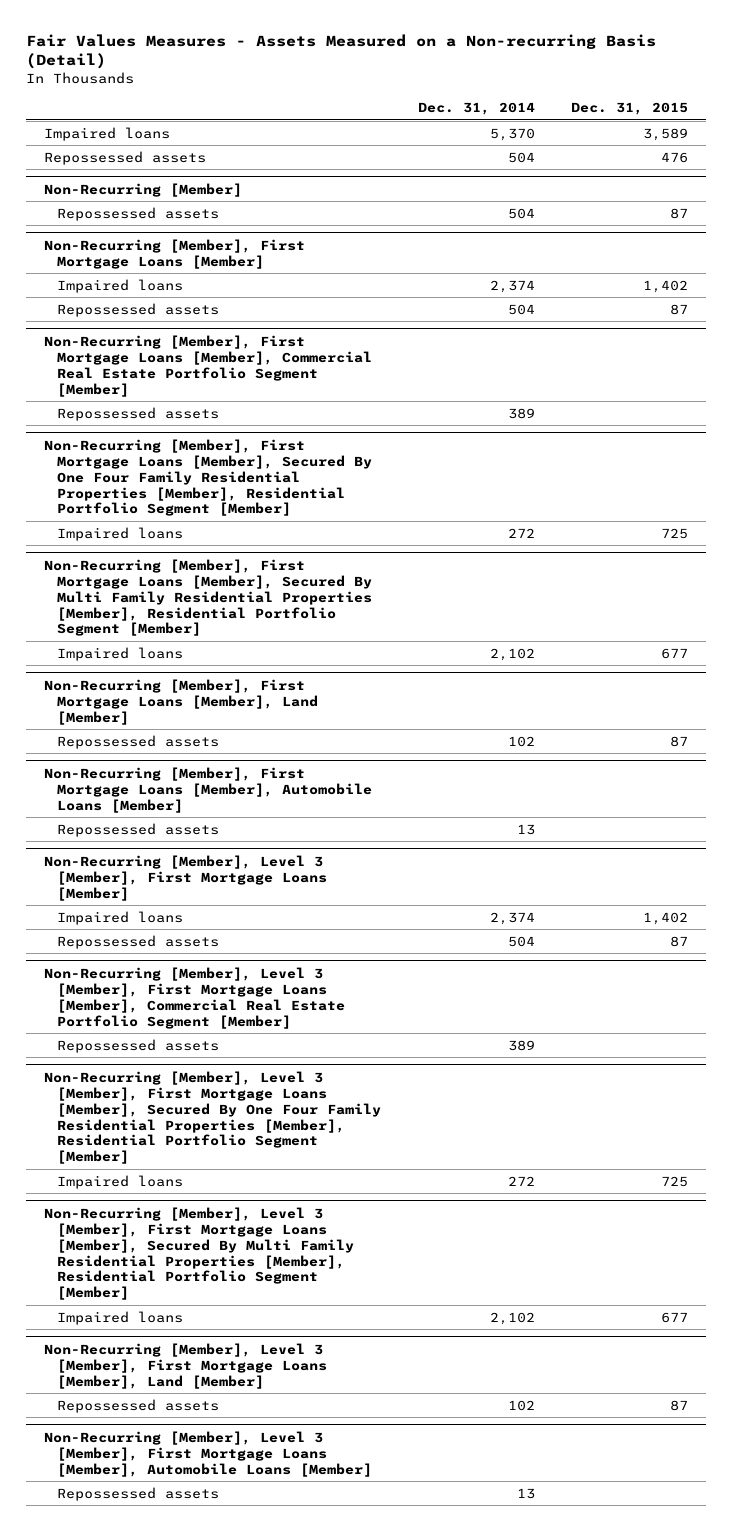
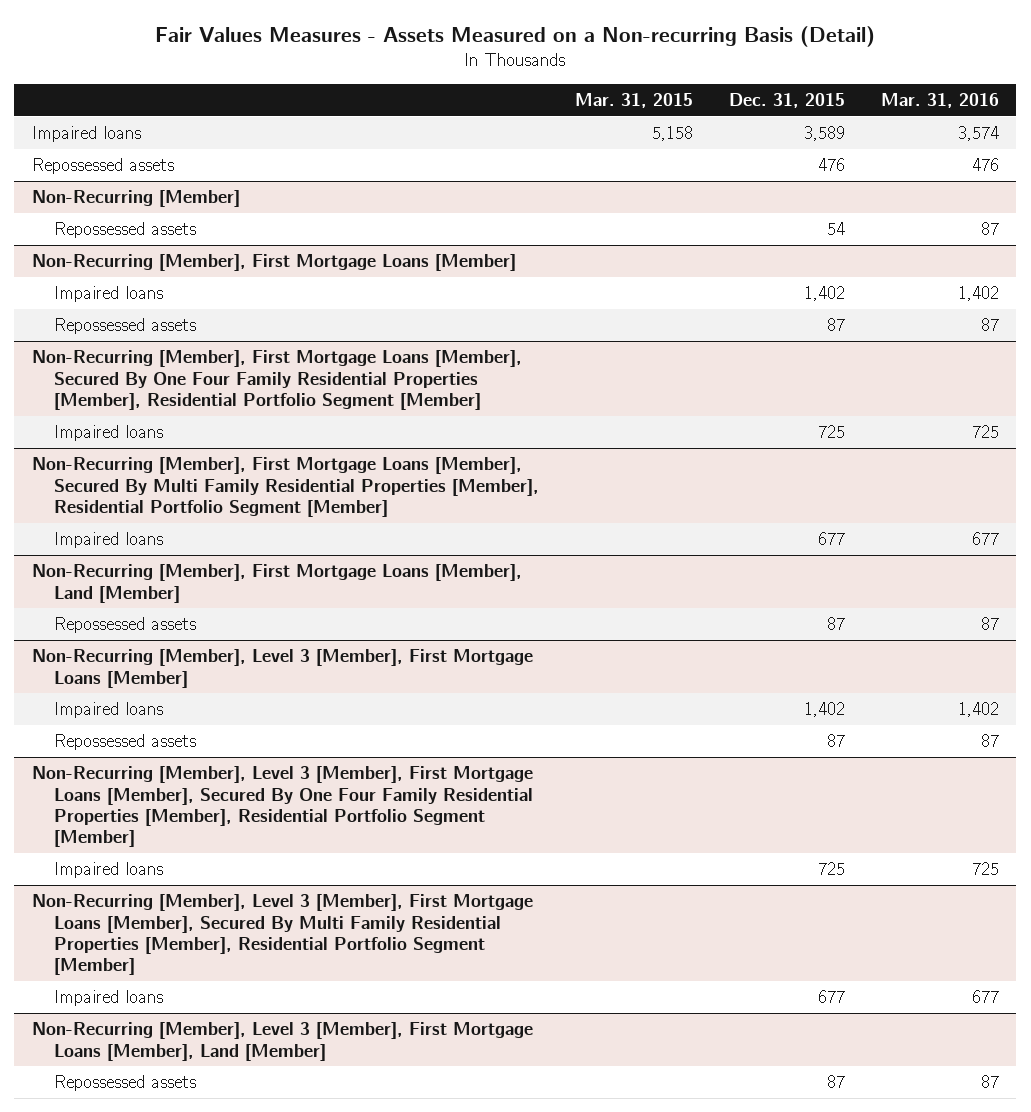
[417,102,535,116] Dec. 31, 2014 -> none
none -> [574,93,693,109] Mar. 31, 2015
none -> [880,93,999,109] Mar. 31, 2016
[669,207,688,219] 87 -> [826,222,845,236] 54
[43,334,373,397] Non-Recurring [Member], First Mortgage Loans [Member], Commercial Real Estate Portfolio Segment [Member] -> none
[57,406,220,421] Repossessed assets -> none
[43,766,373,813] Non-Recurring [Member], First Mortgage Loans [Member], Automobile Loans [Member] -> none
[57,822,220,837] Repossessed assets -> none
[43,966,346,1029] Non-Recurring [Member], Level 3 [Member], First Mortgage Loans [Member], Commercial Real Estate Portfolio Segment [Member] -> none
[57,1038,220,1053] Repossessed assets -> none
[43,1430,373,1477] Non-Recurring [Member], Level 3 [Member], First Mortgage Loans [Member], Automobile Loans [Member] -> none
[57,1486,220,1501] Repossessed assets -> none

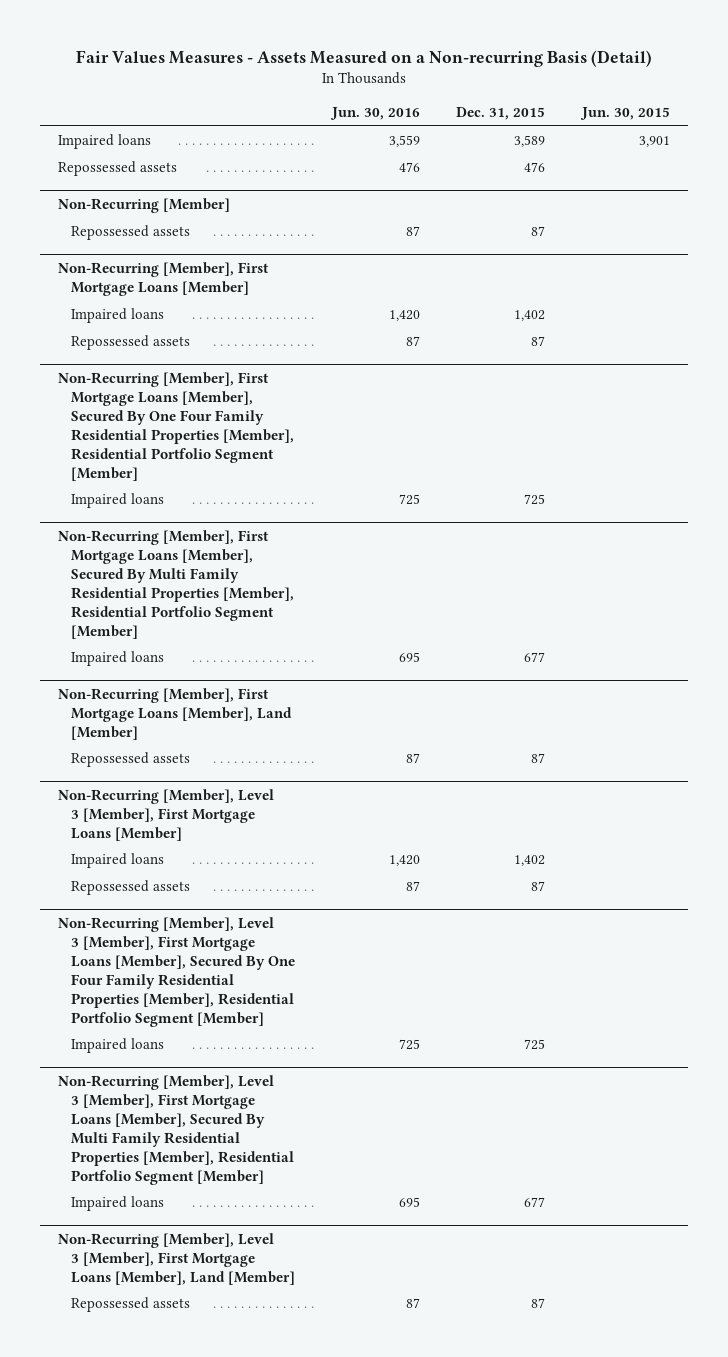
[574,93,693,109] Mar. 31, 2015 -> none
[880,93,999,109] Mar. 31, 2016 -> none
none -> [329,106,420,120] Jun. 30, 2016
none -> [579,106,670,120] Jun. 30, 2015
[826,222,845,236] 54 -> [531,226,546,237] 87

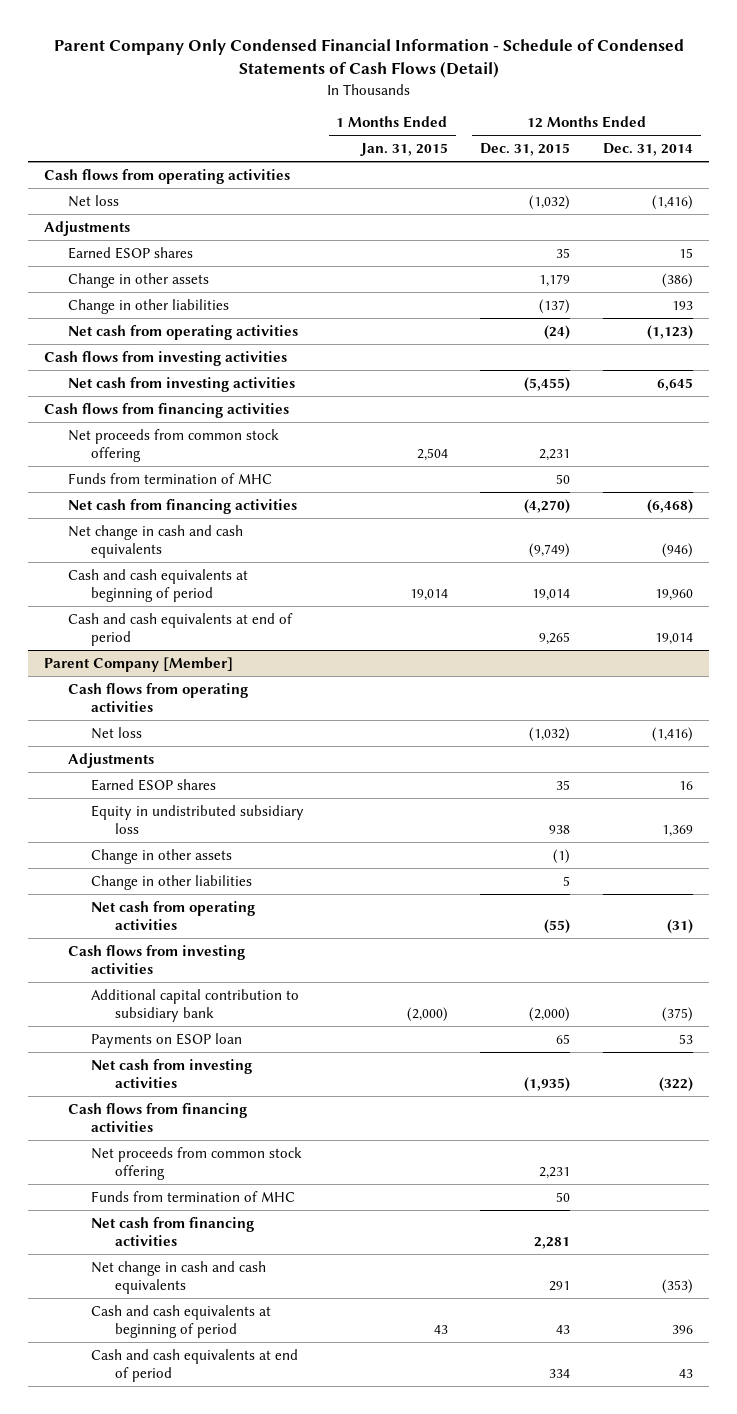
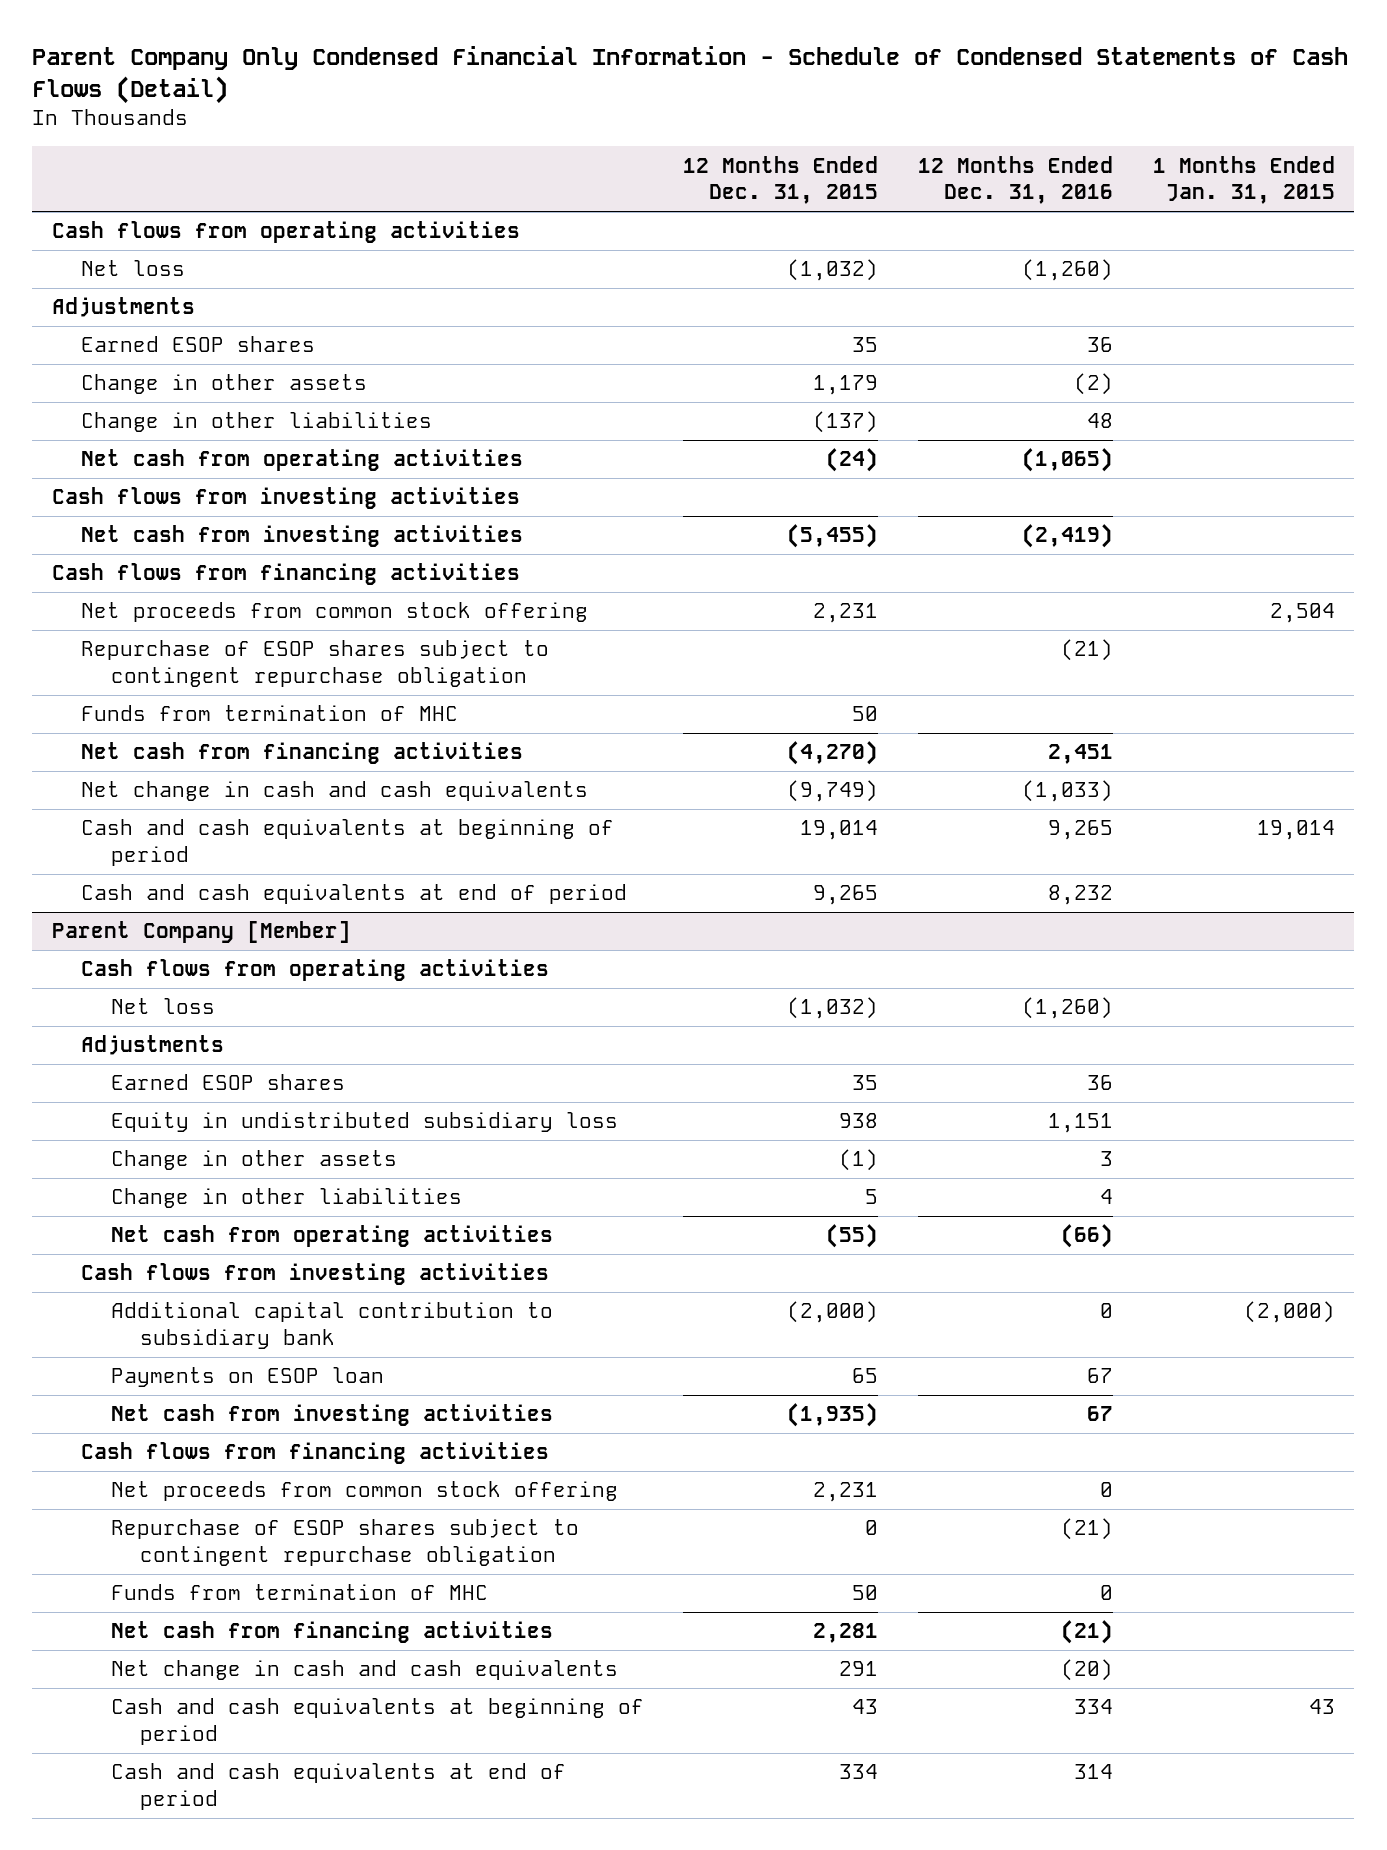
[602,143,693,157] Dec. 31, 2014 -> none
none -> [918,155,1114,205] 12 Months Ended Dec. 31, 2016
none -> [81,640,550,687] Repurchase of ESOP shares subject to contingent repurchase obligation
none -> [110,1519,579,1566] Repurchase of ESOP shares subject to contingent repurchase obligation

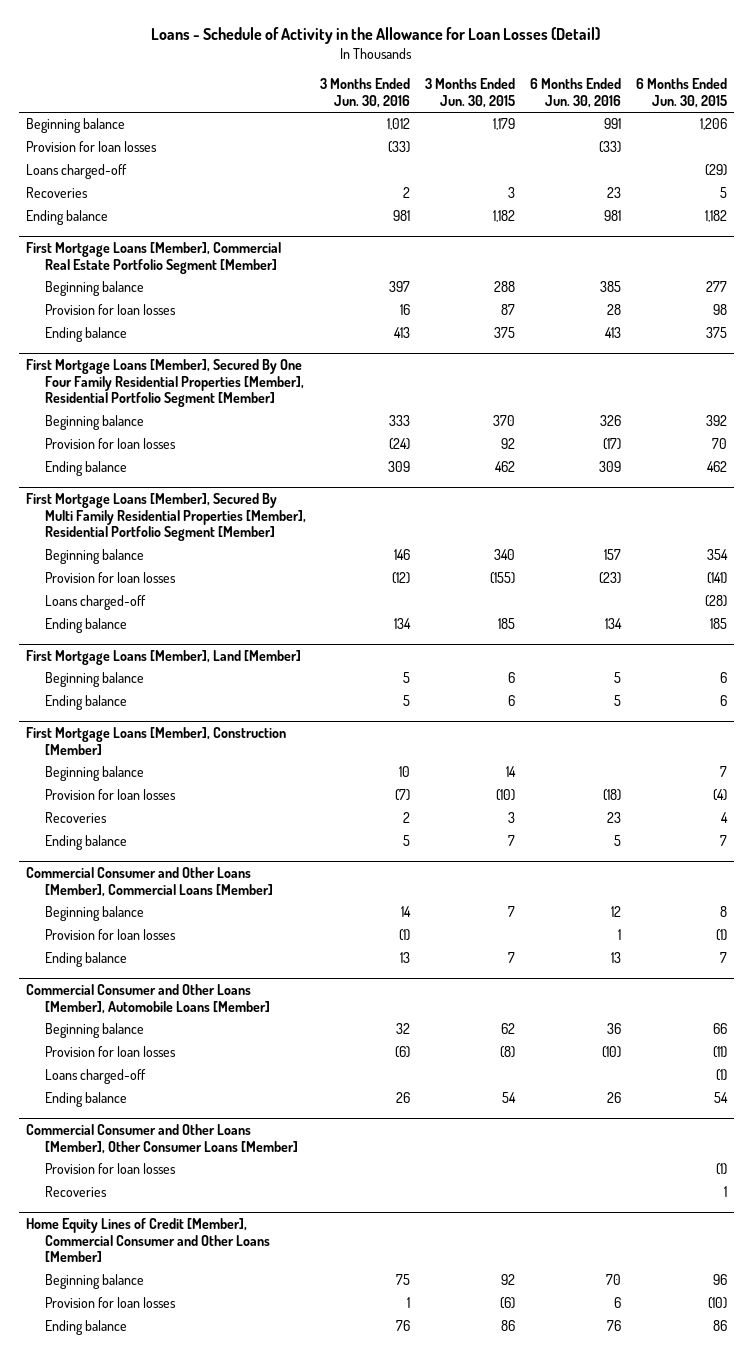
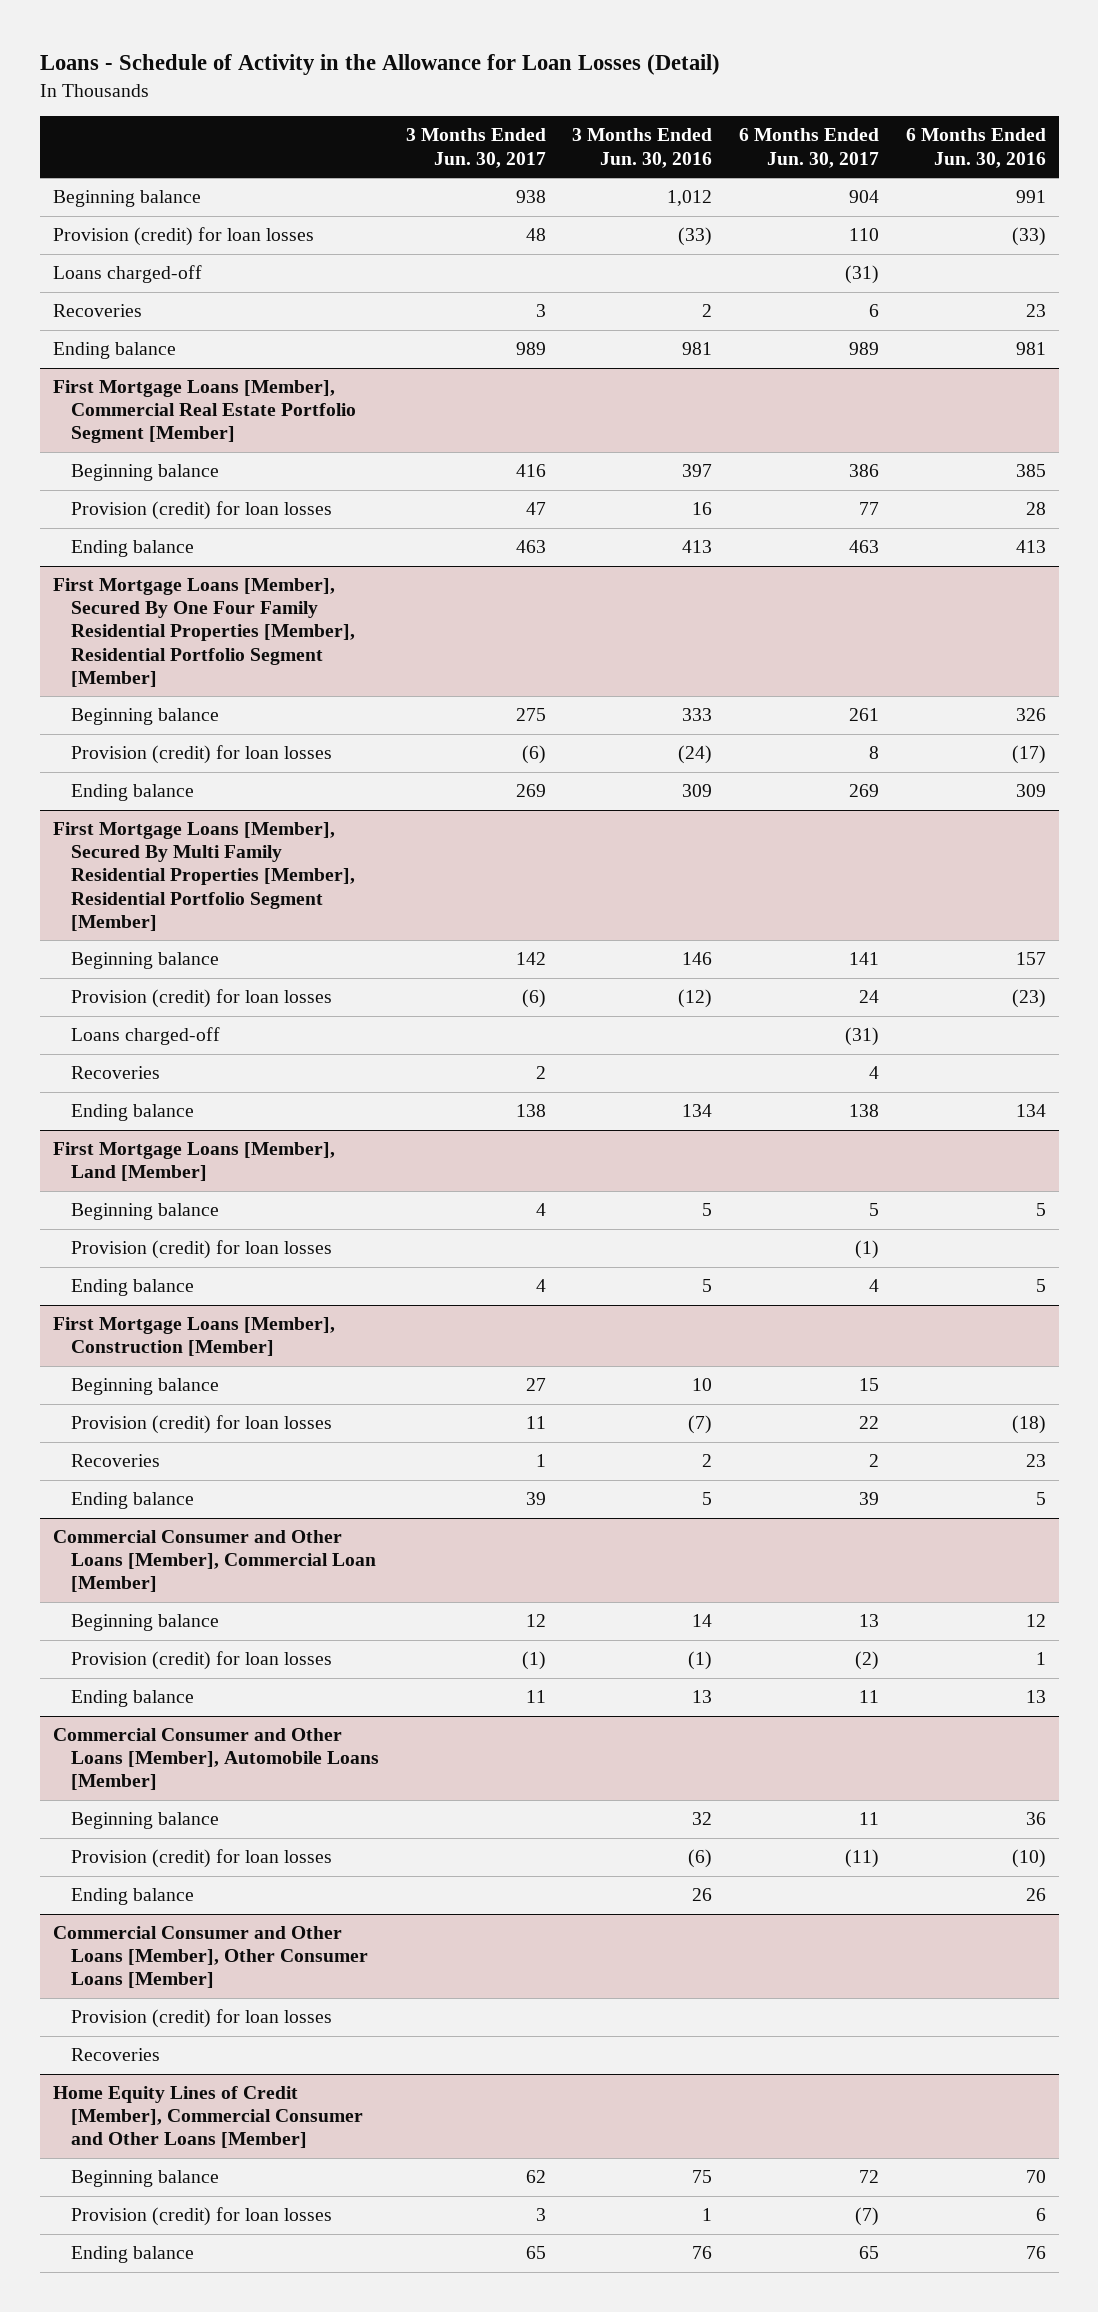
[425,78,516,108] 3 Months Ended Jun. 30, 2015 -> none
[635,78,727,108] 6 Months Ended Jun. 30, 2015 -> none
none -> [405,128,546,168] 3 Months Ended Jun. 30, 2017
none -> [738,128,879,168] 6 Months Ended Jun. 30, 2017
[26,141,158,153] Provision for loan losses -> [52,227,314,247] Provision (credit) for loan losses
[44,304,176,316] Provision for loan losses -> [71,501,333,521] Provision (credit) for loan losses
[44,438,176,450] Provision for loan losses -> [71,745,333,765] Provision (credit) for loan losses
[44,572,176,584] Provision for loan losses -> [71,989,333,1009] Provision (credit) for loan losses
none -> [71,1066,161,1080] Recoveries
none -> [71,1240,333,1260] Provision (credit) for loan losses
[44,789,176,801] Provision for loan losses -> [71,1415,333,1435] Provision (credit) for loan losses
[26,866,273,897] Commercial Consumer and Other Loans [Member], Commercial Loans [Member] -> [52,1530,377,1593] Commercial Consumer and Other Loans [Member], Commercial Loan [Member]
[44,929,176,941] Provision for loan losses -> [71,1651,333,1671] Provision (credit) for loan losses
[44,1069,146,1085] Loans charged-off -> none
[44,1046,176,1058] Provision for loan losses -> [71,1849,333,1869] Provision (credit) for loan losses
[44,1163,176,1175] Provision for loan losses -> [71,2009,333,2029] Provision (credit) for loan losses
[44,1297,176,1309] Provision for loan losses -> [71,2207,333,2227] Provision (credit) for loan losses

